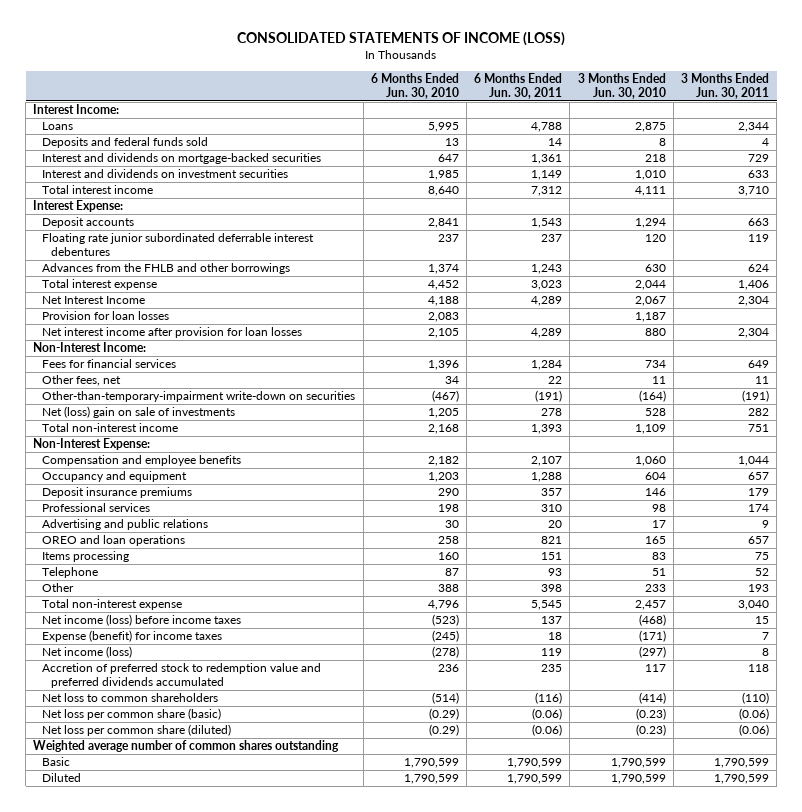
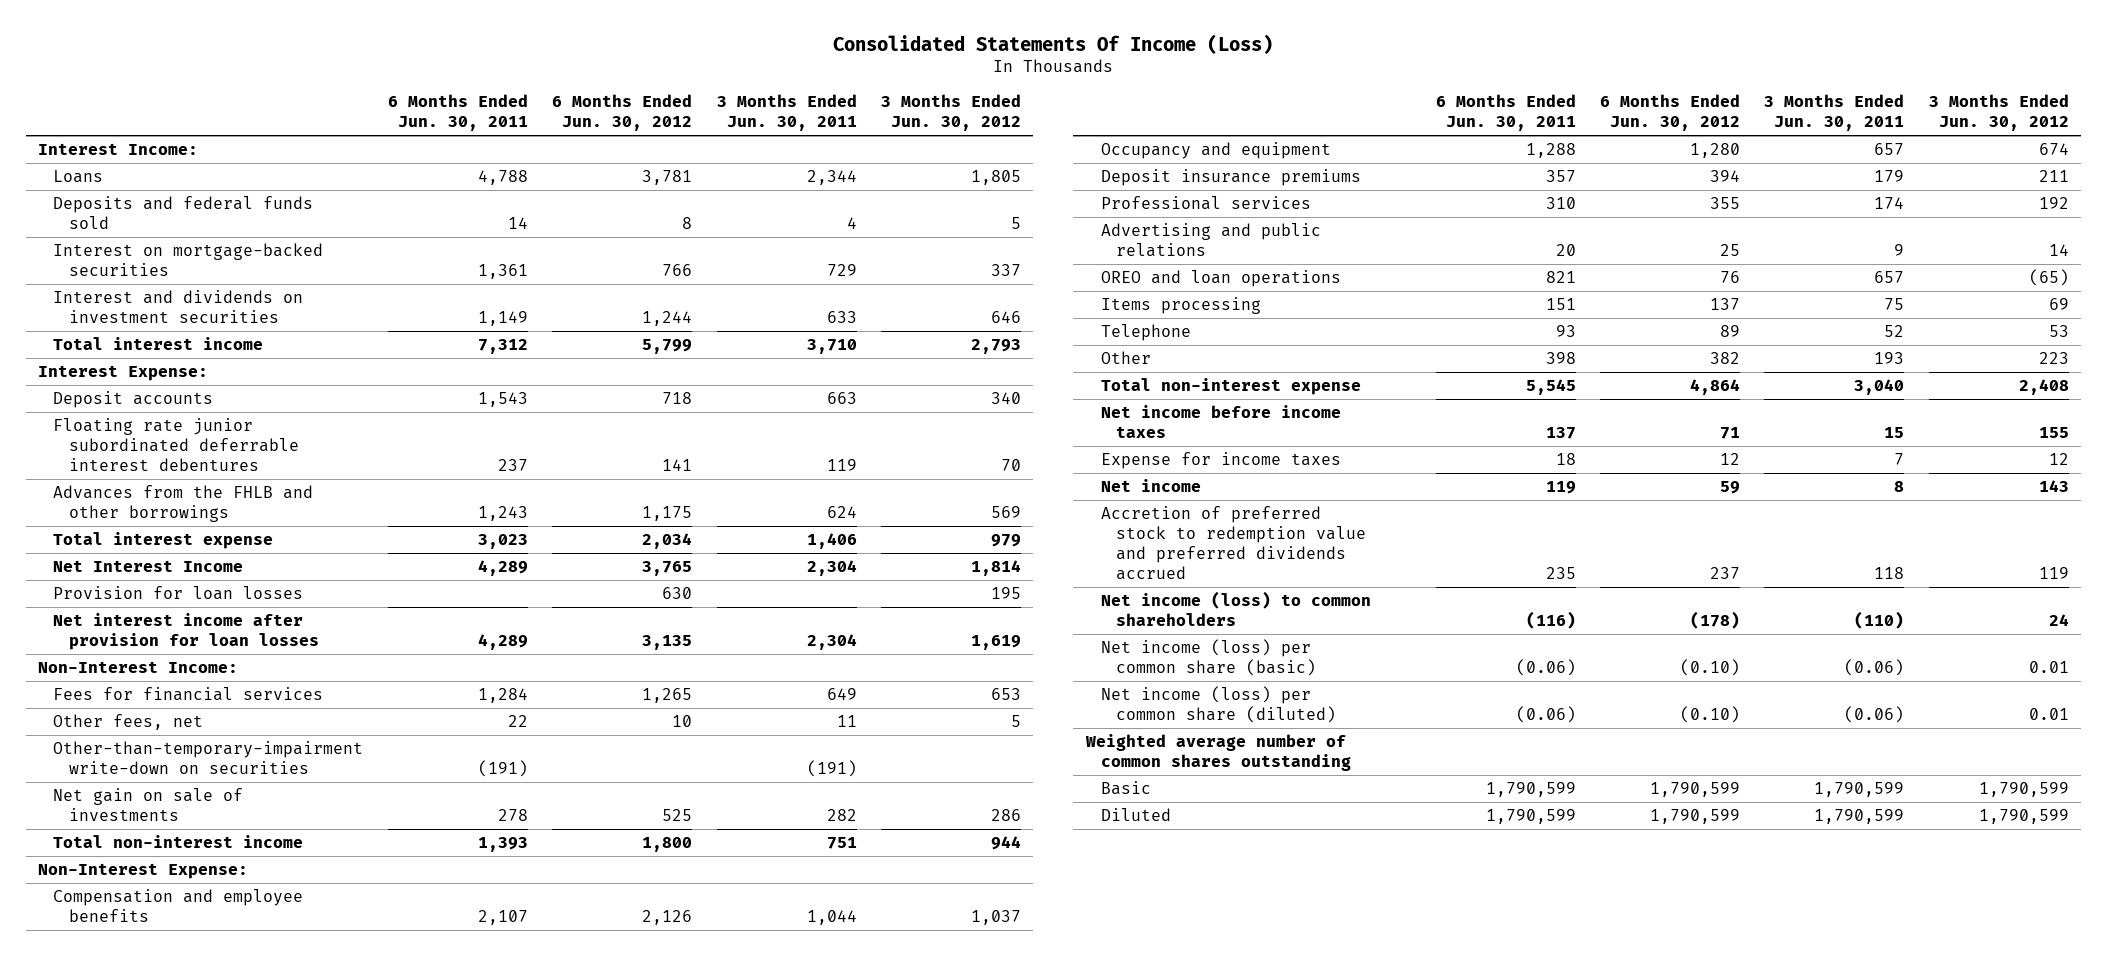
[237,32,566,47] CONSOLIDATED STATEMENTS OF INCOME (LOSS) -> [833,33,1274,54] Consolidated Statements Of Income (Loss)
[370,72,459,99] 6 Months Ended Jun. 30, 2010 -> none
[577,72,666,99] 3 Months Ended Jun. 30, 2010 -> none
none -> [552,94,693,132] 6 Months Ended Jun. 30, 2012
none -> [880,94,1021,132] 3 Months Ended Jun. 30, 2012
[42,153,322,165] Interest and dividends on mortgage-backed securities -> [53,242,324,276] Interest on mortgage-backed securities
[42,406,236,419] Net (loss) gain on sale of investments -> [53,787,244,821] Net gain on sale of investments
[42,614,242,627] Net income (loss) before income taxes -> [1101,404,1342,438] Net income before income taxes
[42,630,223,643] Expense (benefit) for income taxes -> [1101,451,1342,469] Expense for income taxes
[42,646,133,659] Net income (loss) -> [1101,478,1202,492] Net income
[42,663,322,688] Accretion of preferred stock to redemption value and preferred dividends accumulated -> [1101,505,1367,580] Accretion of preferred stock to redemption value and preferred dividends accrued
[42,693,219,703] Net loss to common shareholders -> [1101,590,1372,626] Net income (loss) to common shareholders
[42,708,222,721] Net loss per common share (basic) -> [1101,638,1317,676] Net income (loss) per common share (basic)
[42,724,232,737] Net loss per common share (diluted) -> [1101,685,1337,723] Net income (loss) per common share (diluted)

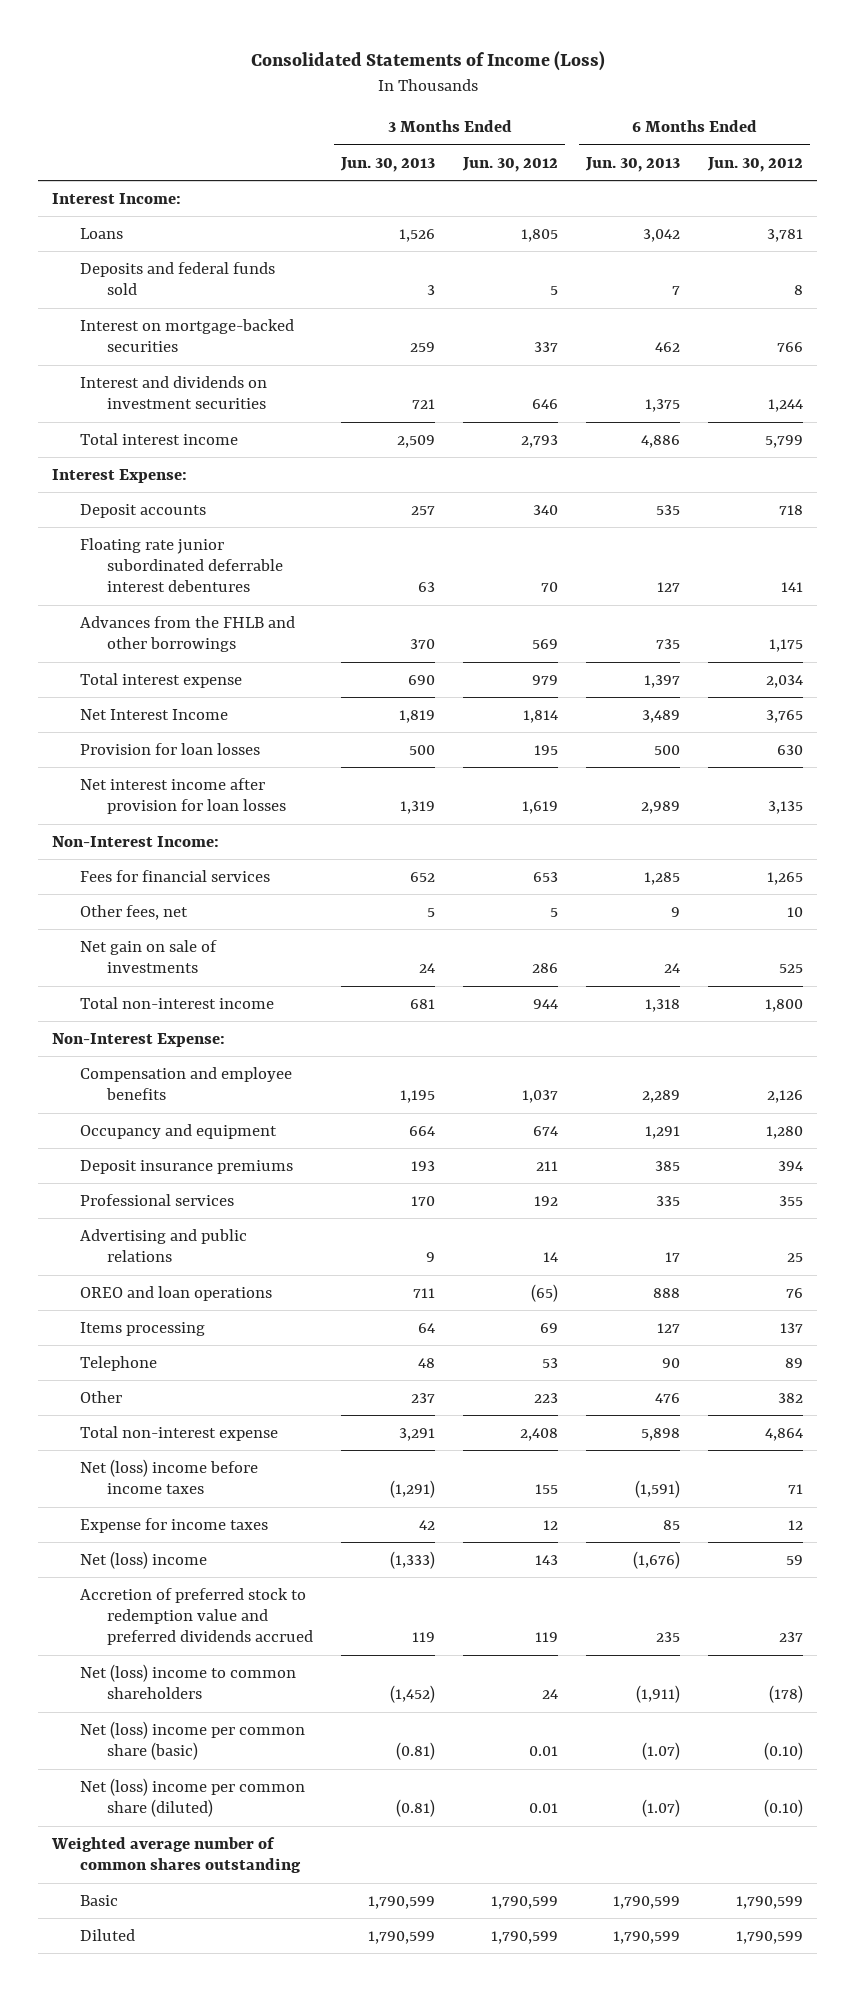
[833,33,1274,54] Consolidated Statements Of Income (Loss) -> [250,51,605,72] Consolidated Statements of Income (Loss)
[387,94,528,132] 6 Months Ended Jun. 30, 2011 -> none
[716,94,857,132] 3 Months Ended Jun. 30, 2011 -> none
none -> [340,156,436,172] Jun. 30, 2013
none -> [585,156,681,172] Jun. 30, 2013
[53,740,364,774] Other-than-temporary-impairment write-down on securities -> none
[1101,404,1342,438] Net income before income taxes -> [79,1458,258,1495] Net (loss) income before income taxes
[1101,478,1202,492] Net income -> [79,1550,207,1569] Net (loss) income
[1101,590,1372,626] Net income (loss) to common shareholders -> [79,1663,296,1700] Net (loss) income to common shareholders
[1101,638,1317,676] Net income (loss) per common share (basic) -> [79,1720,305,1761] Net (loss) income per common share (basic)
[1101,685,1337,723] Net income (loss) per common share (diluted) -> [79,1777,305,1818] Net (loss) income per common share (diluted)

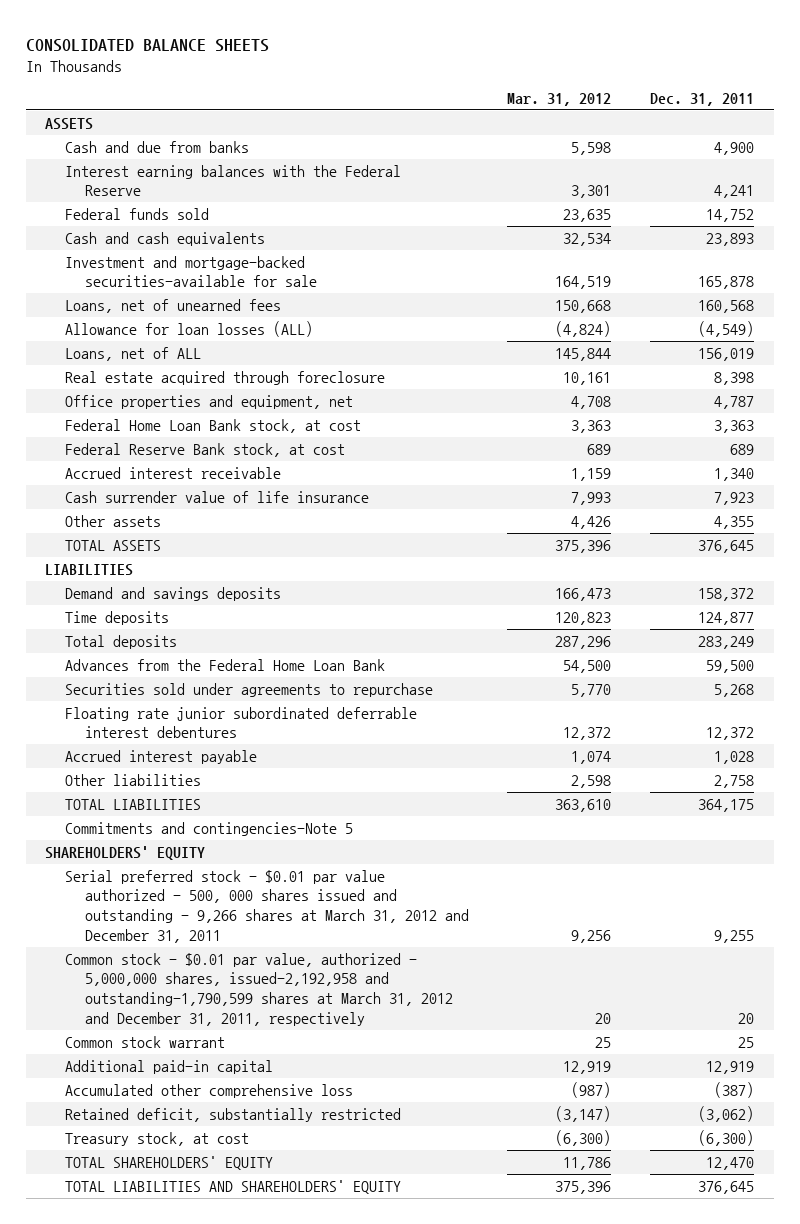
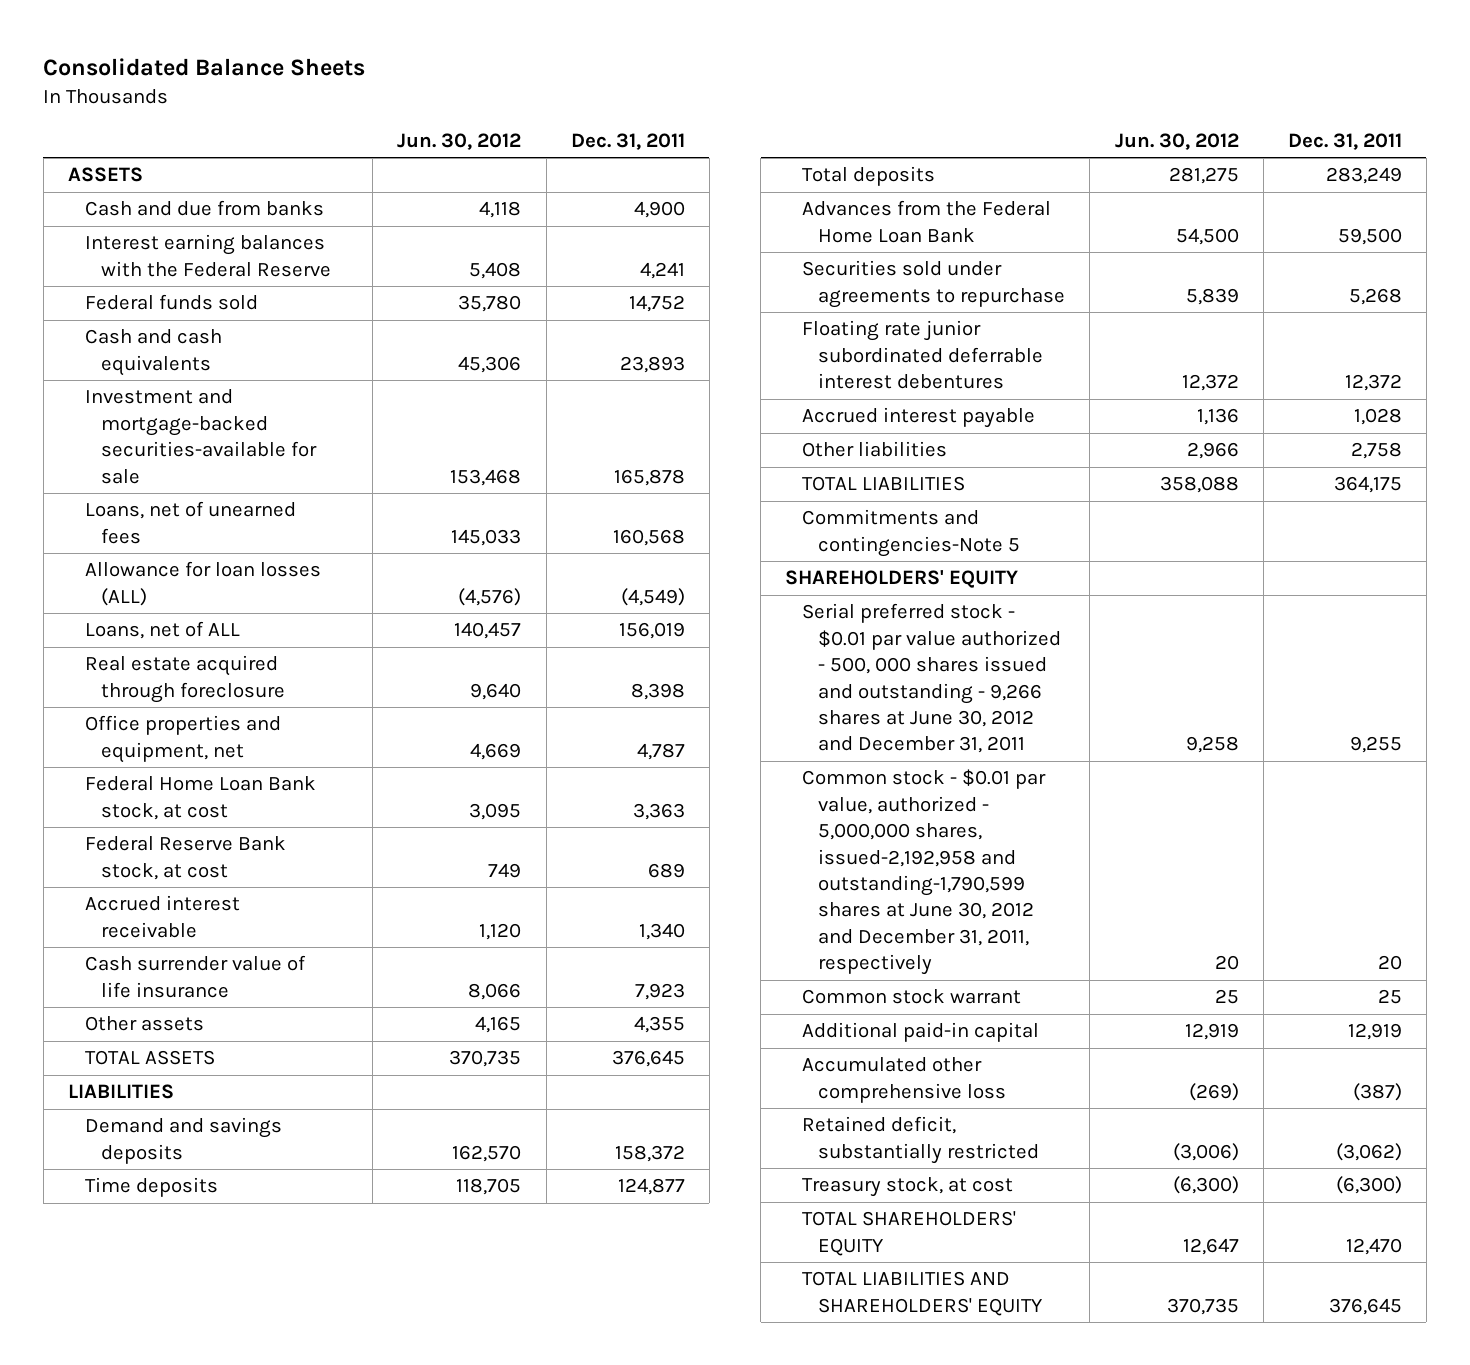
[25,38,269,52] CONSOLIDATED BALANCE SHEETS -> [43,58,366,77] Consolidated Balance Sheets
[507,92,612,106] Mar. 31, 2012 -> none
none -> [397,132,522,150] Jun. 30, 2012
[64,869,469,943] Serial preferred stock - $0.01 par value authorized - 500, 000 shares issued and outstanding - 9,266 shares at March 31, 2012 and December 31, 2011 -> [801,603,1062,754] Serial preferred stock - $0.01 par value authorized - 500, 000 shares issued and outstanding - 9,266 shares at June 30, 2012 and December 31, 2011
[64,952,453,1026] Common stock - $0.01 par value, authorized - 5,000,000 shares, issued-2,192,958 and outstanding-1,790,599 shares at March 31, 2012 and December 31, 2011, respectively -> [801,769,1046,976] Common stock - $0.01 par value, authorized - 5,000,000 shares, issued-2,192,958 and outstanding-1,790,599 shares at June 30, 2012 and December 31, 2011, respectively

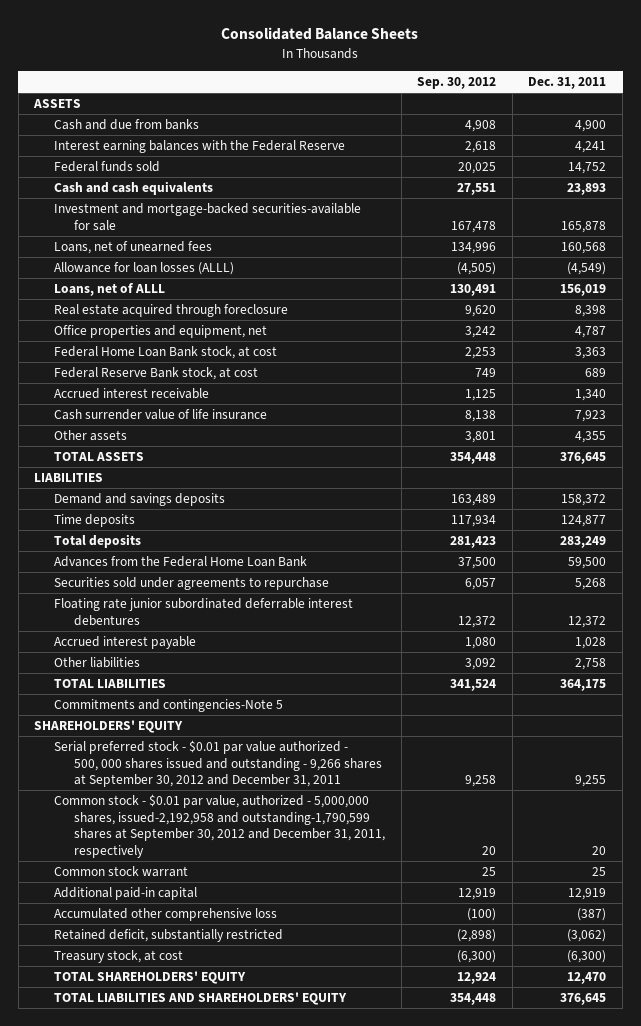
[397,132,522,150] Jun. 30, 2012 -> none
none -> [417,77,497,90] Sep. 30, 2012
[84,561,321,606] Allowance for loan losses (ALL) -> [54,262,235,276] Allowance for loan losses (ALLL)
[84,621,240,640] Loans, net of ALL -> [54,283,166,297] Loans, net of ALLL
[801,603,1062,754] Serial preferred stock - $0.01 par value authorized - 500, 000 shares issued and outstanding - 9,266 shares at June 30, 2012 and December 31, 2011 -> [54,740,383,788] Serial preferred stock - $0.01 par value authorized - 500, 000 shares issued and outstanding - 9,266 shares at September 30, 2012 and December 31, 2011
[801,769,1046,976] Common stock - $0.01 par value, authorized - 5,000,000 shares, issued-2,192,958 and outstanding-1,790,599 shares at June 30, 2012 and December 31, 2011, respectively -> [54,794,386,859] Common stock - $0.01 par value, authorized - 5,000,000 shares, issued-2,192,958 and outstanding-1,790,599 shares at September 30, 2012 and December 31, 2011, respectively

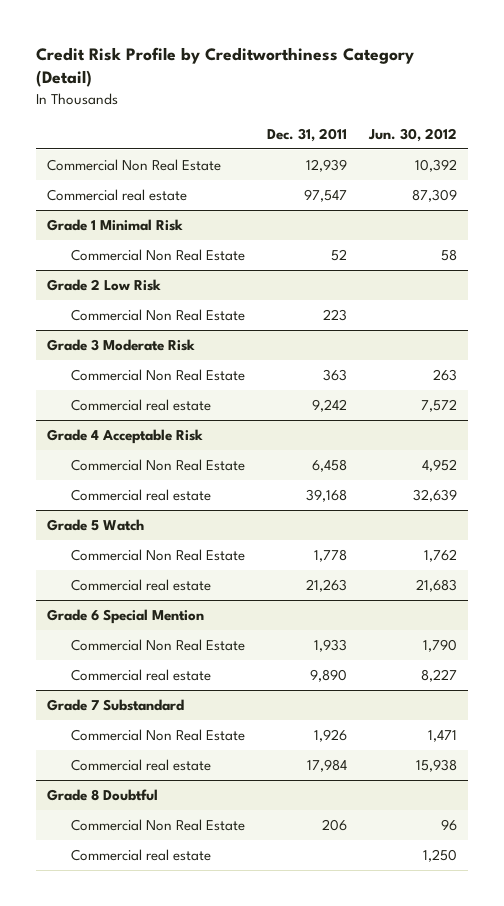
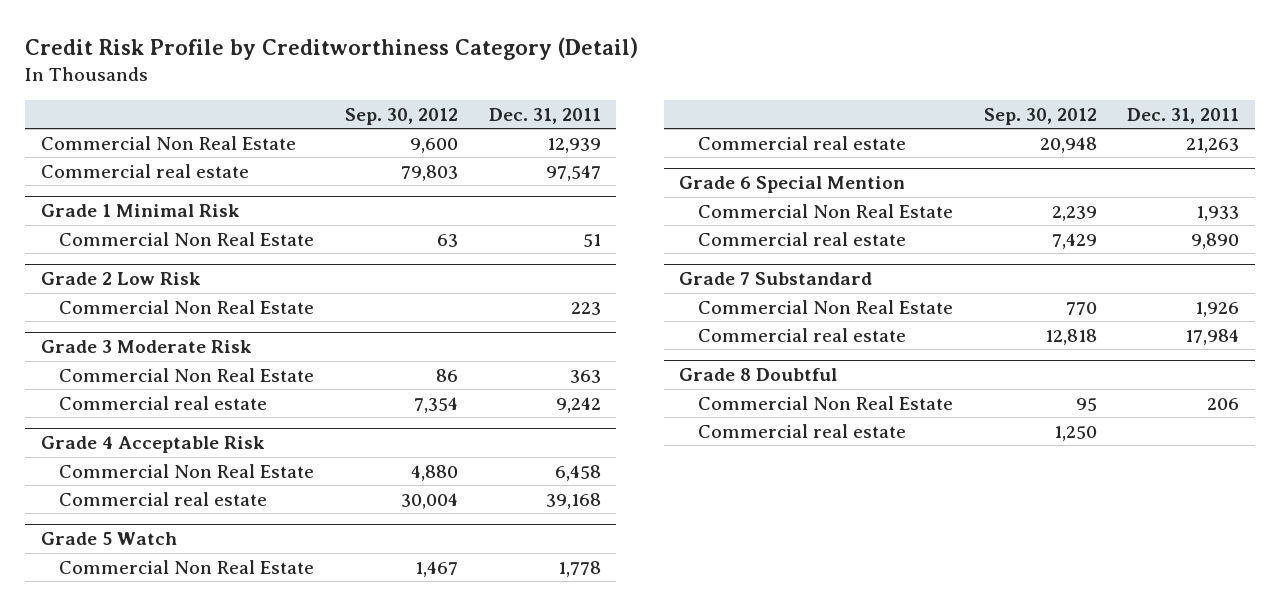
[367,127,457,142] Jun. 30, 2012 -> none
none -> [344,107,458,125] Sep. 30, 2012
[330,248,347,261] 52 -> [582,233,601,247] 51

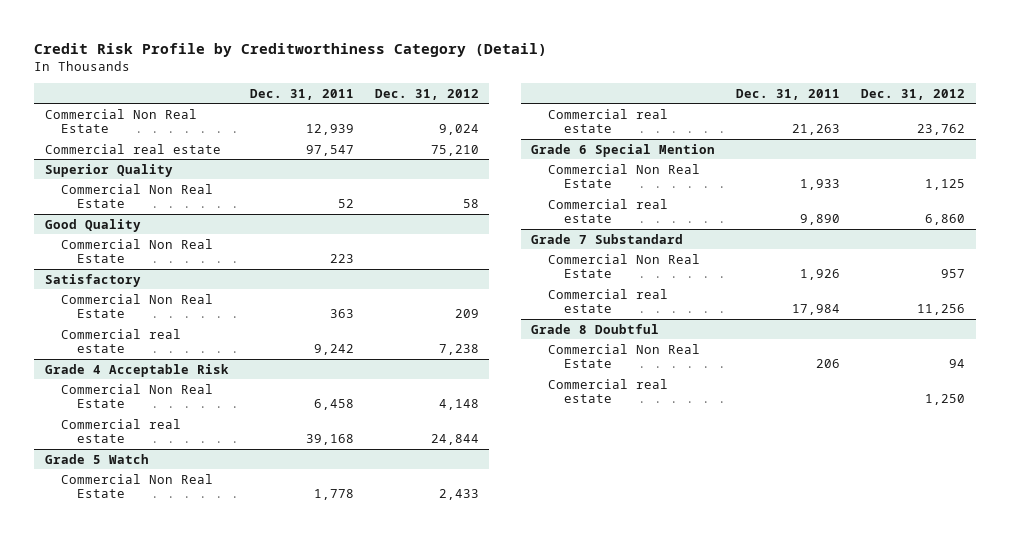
[344,107,458,125] Sep. 30, 2012 -> none
none -> [374,88,479,100] Dec. 31, 2012
[40,204,240,218] Grade 1 Minimal Risk -> none
[40,272,201,286] Grade 2 Low Risk -> none
none -> [44,163,173,177] Superior Quality
[582,233,601,247] 51 -> [337,199,354,209] 52
none -> [44,218,141,232] Good Quality
[40,340,252,354] Grade 3 Moderate Risk -> none
none -> [44,273,141,287] Satisfactory

